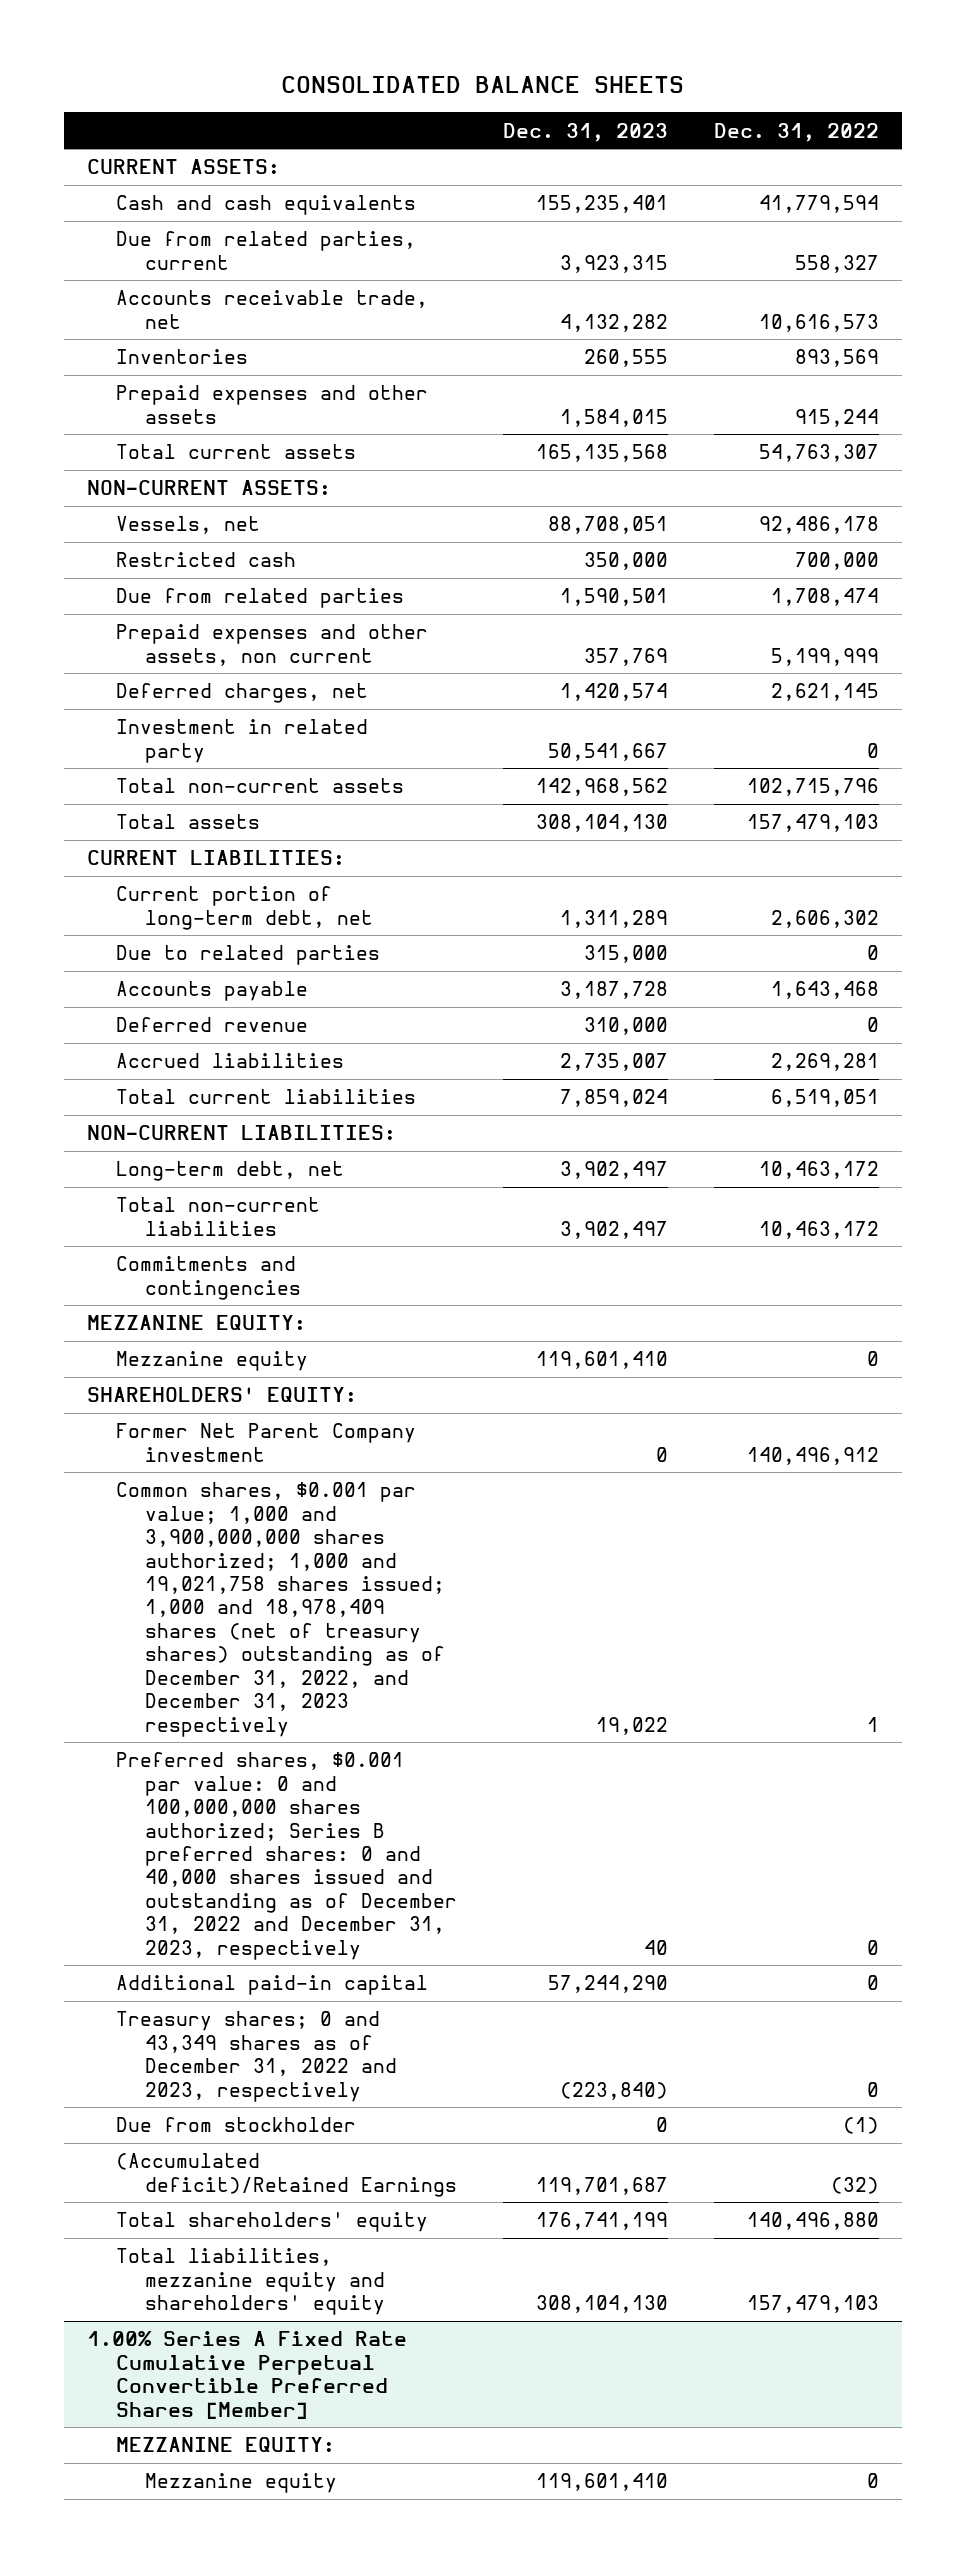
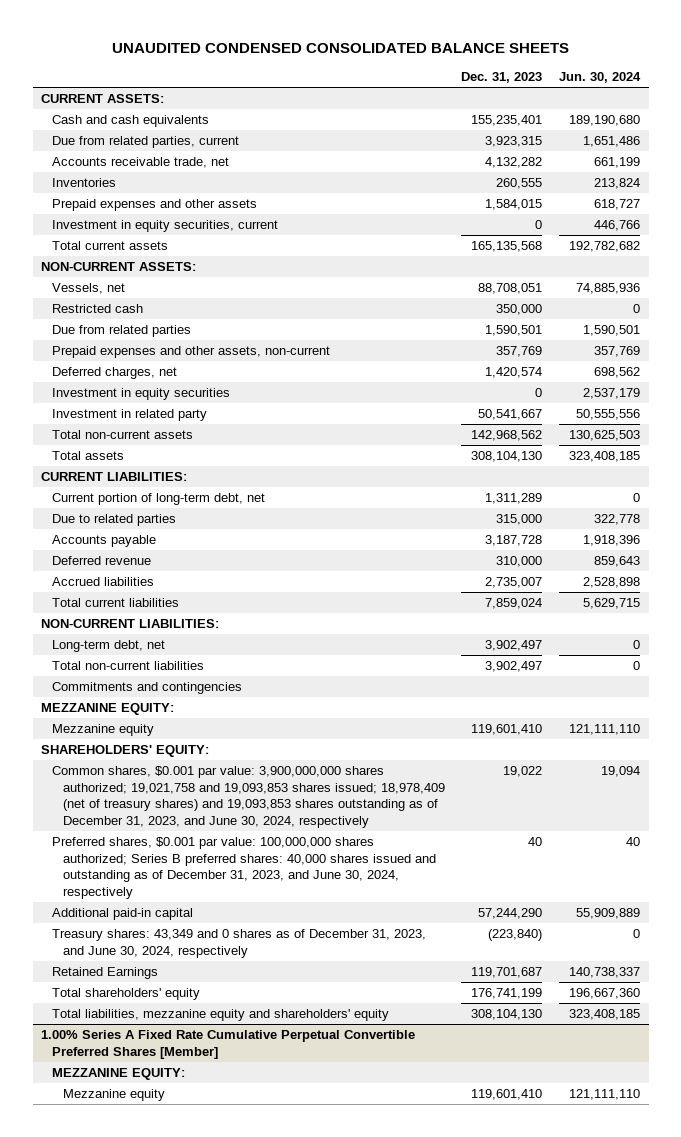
[281,76,685,94] CONSOLIDATED BALANCE SHEETS -> [111,42,569,53] UNAUDITED CONDENSED CONSOLIDATED BALANCE SHEETS
[714,122,880,142] Dec. 31, 2022 -> none
none -> [559,71,642,83] Jun. 30, 2024
none -> [51,220,278,233] Investment in equity securities, current
[115,624,428,666] Prepaid expenses and other assets, non current -> [51,346,330,359] Prepaid expenses and other assets, non-current
none -> [51,388,230,401] Investment in equity securities
[115,1423,416,1462] Former Net Parent Company investment -> none
[115,1482,445,1737] Common shares, $0.001 par value; 1,000 and 3,900,000,000 shares authorized; 1,000 and 19,021,758 shares issued; 1,000 and 18,978,409 shares (net of treasury shares) outstanding as of December 31, 2022, and December 31, 2023 respectively -> [51,766,445,829] Common shares, $0.001 par value: 3,900,000,000 shares authorized; 19,021,758 and 19,093,853 shares issued; 18,978,409 (net of treasury shares) and 19,093,853 shares outstanding as of December 31, 2023, and June 30, 2024, respectively
[115,1752,457,1960] Preferred shares, $0.001 par value: 0 and 100,000,000 shares authorized; Series B preferred shares: 0 and 40,000 shares issued and outstanding as of December 31, 2022 and December 31, 2023, respectively -> [51,837,436,900] Preferred shares, $0.001 par value: 100,000,000 shares authorized; Series B preferred shares: 40,000 shares issued and outstanding as of December 31, 2023, and June 30, 2024, respectively
[115,2117,356,2133] Due from stockholder -> none
[115,2011,397,2102] Treasury shares; 0 and 43,349 shares as of December 31, 2022 and 2023, respectively -> [51,929,426,958] Treasury shares: 43,349 and 0 shares as of December 31, 2023, and June 30, 2024, respectively
[115,2153,457,2197] (Accumulated deficit)/Retained Earnings -> [51,967,158,980] Retained Earnings

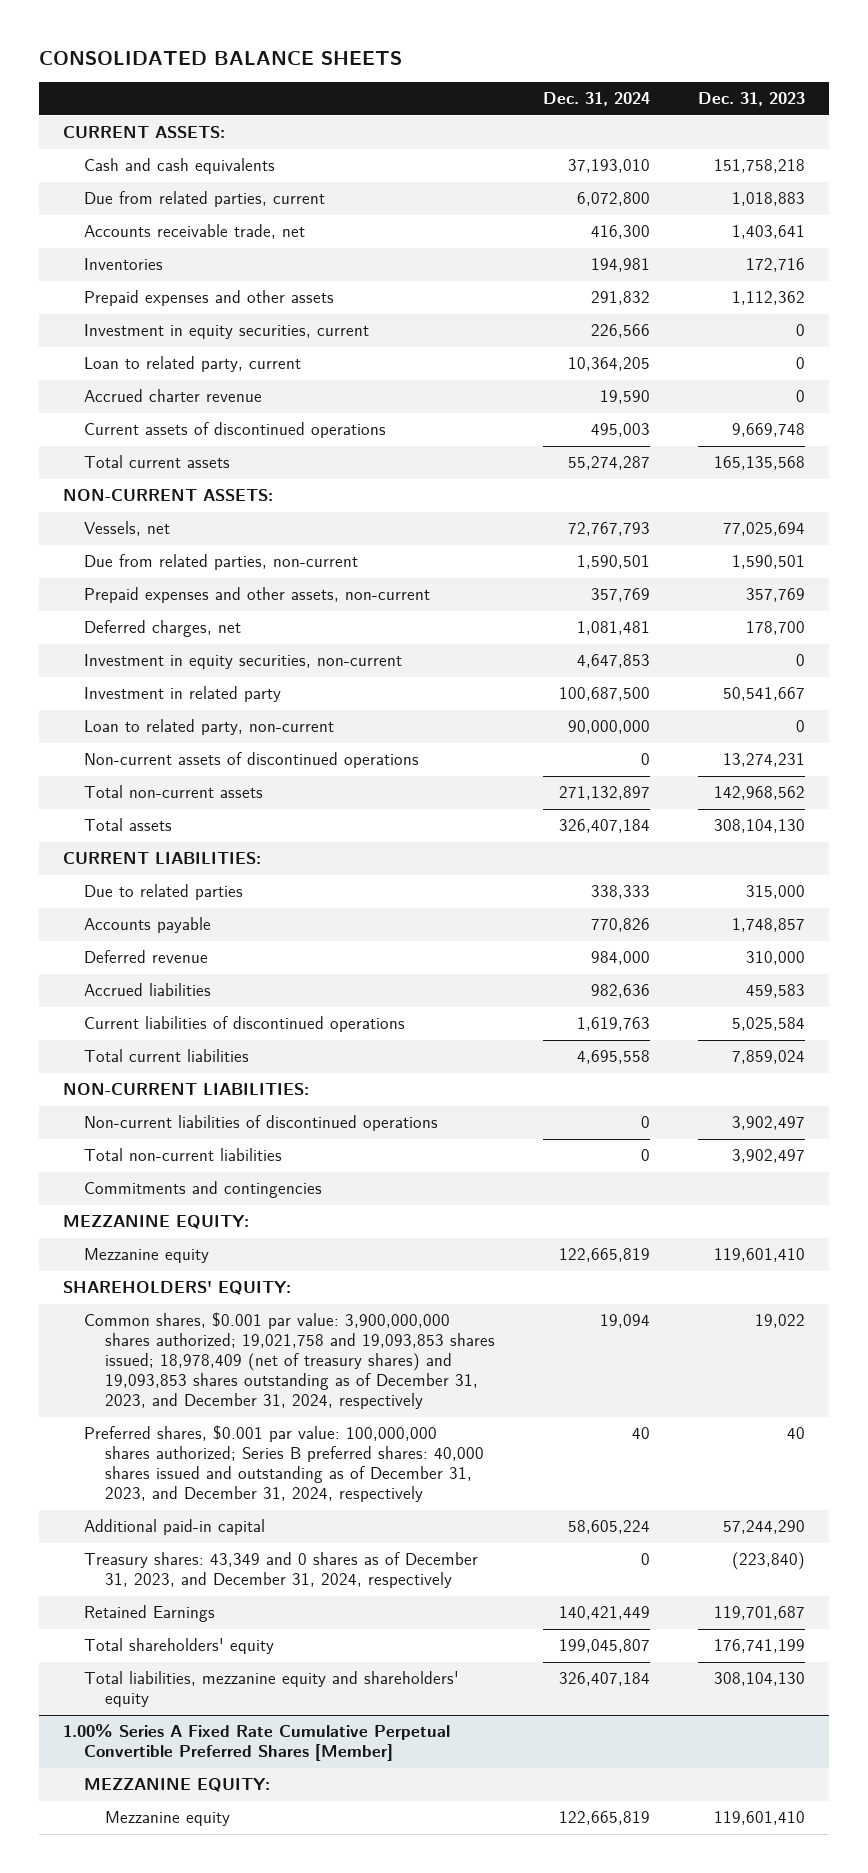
[111,42,569,53] UNAUDITED CONDENSED CONSOLIDATED BALANCE SHEETS -> [38,50,402,65] CONSOLIDATED BALANCE SHEETS
[559,71,642,83] Jun. 30, 2024 -> none
none -> [543,92,651,107] Dec. 31, 2024
[471,115,543,127] 155,235,401 -> [714,159,806,174] 151,758,218
[485,136,543,148] 3,923,315 -> [732,192,806,207] 1,018,883
[485,157,543,169] 4,132,282 -> [732,225,806,240] 1,403,641
[496,178,543,190] 260,555 -> [746,258,806,273] 172,716
[485,199,543,211] 1,584,015 -> [732,291,806,306] 1,112,362
none -> [84,356,302,373] Loan to related party, current
none -> [84,389,263,403] Accrued charter revenue
none -> [84,422,387,439] Current assets of discontinued operations
[51,304,143,314] Restricted cash -> none
[478,283,543,295] 88,708,051 -> [723,522,806,537] 77,025,694
[51,325,191,338] Due from related parties -> [84,554,359,571] Due from related parties, non-current
[485,367,543,379] 1,420,574 -> [746,621,806,636] 178,700
[51,388,230,401] Investment in equity securities -> [84,654,403,670] Investment in equity securities, non-current
none -> [84,719,335,736] Loan to related party, non-current
none -> [84,752,420,769] Non-current assets of discontinued operations
[51,493,265,506] Current portion of long-term debt, net -> none
[485,535,543,547] 3,187,728 -> [732,918,806,933] 1,748,857
[485,577,543,589] 2,735,007 -> [746,984,806,999] 459,583
none -> [84,1016,406,1033] Current liabilities of discontinued operations
[51,640,165,653] Long-term debt, net -> [84,1115,439,1132] Non-current liabilities of discontinued operations
[51,766,445,829] Common shares, $0.001 par value: 3,900,000,000 shares authorized; 19,021,758 and 19,093,853 shares issued; 18,978,409 (net of treasury shares) and 19,093,853 shares outstanding as of December 31, 2023, and June 30, 2024, respectively -> [84,1312,496,1410] Common shares, $0.001 par value: 3,900,000,000 shares authorized; 19,021,758 and 19,093,853 shares issued; 18,978,409 (net of treasury shares) and 19,093,853 shares outstanding as of December 31, 2023, and December 31, 2024, respectively
[51,837,436,900] Preferred shares, $0.001 par value: 100,000,000 shares authorized; Series B preferred shares: 40,000 shares issued and outstanding as of December 31, 2023, and June 30, 2024, respectively -> [84,1425,485,1503] Preferred shares, $0.001 par value: 100,000,000 shares authorized; Series B preferred shares: 40,000 shares issued and outstanding as of December 31, 2023, and December 31, 2024, respectively
[51,929,426,958] Treasury shares: 43,349 and 0 shares as of December 31, 2023, and June 30, 2024, respectively -> [84,1552,479,1589] Treasury shares: 43,349 and 0 shares as of December 31, 2023, and December 31, 2024, respectively

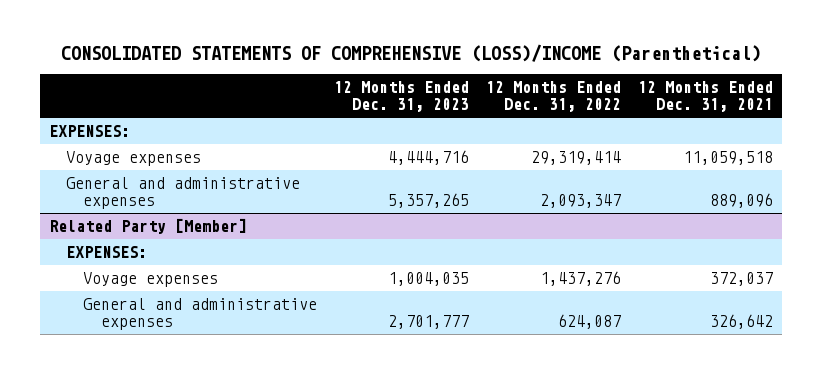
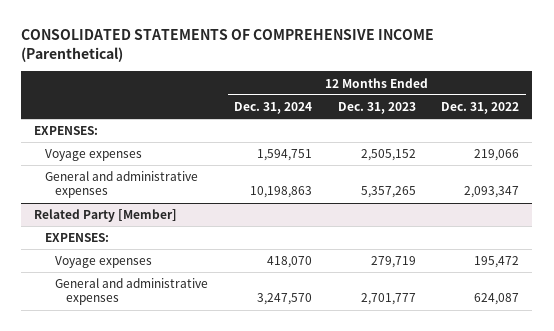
[60,44,761,63] CONSOLIDATED STATEMENTS OF COMPREHENSIVE (LOSS)/INCOME (Parenthetical) -> [21,29,435,63] CONSOLIDATED STATEMENTS OF COMPREHENSIVE INCOME (Parenthetical)
[638,80,774,112] 12 Months Ended Dec. 31, 2021 -> none
none -> [233,101,312,114] Dec. 31, 2024
[388,150,470,166] 4,444,716 -> [360,149,416,162] 2,505,152
[531,151,622,166] 29,319,414 -> [474,149,520,162] 219,066
[388,272,470,287] 1,004,035 -> [370,256,416,269] 279,719
[540,271,622,287] 1,437,276 -> [474,256,520,269] 195,472

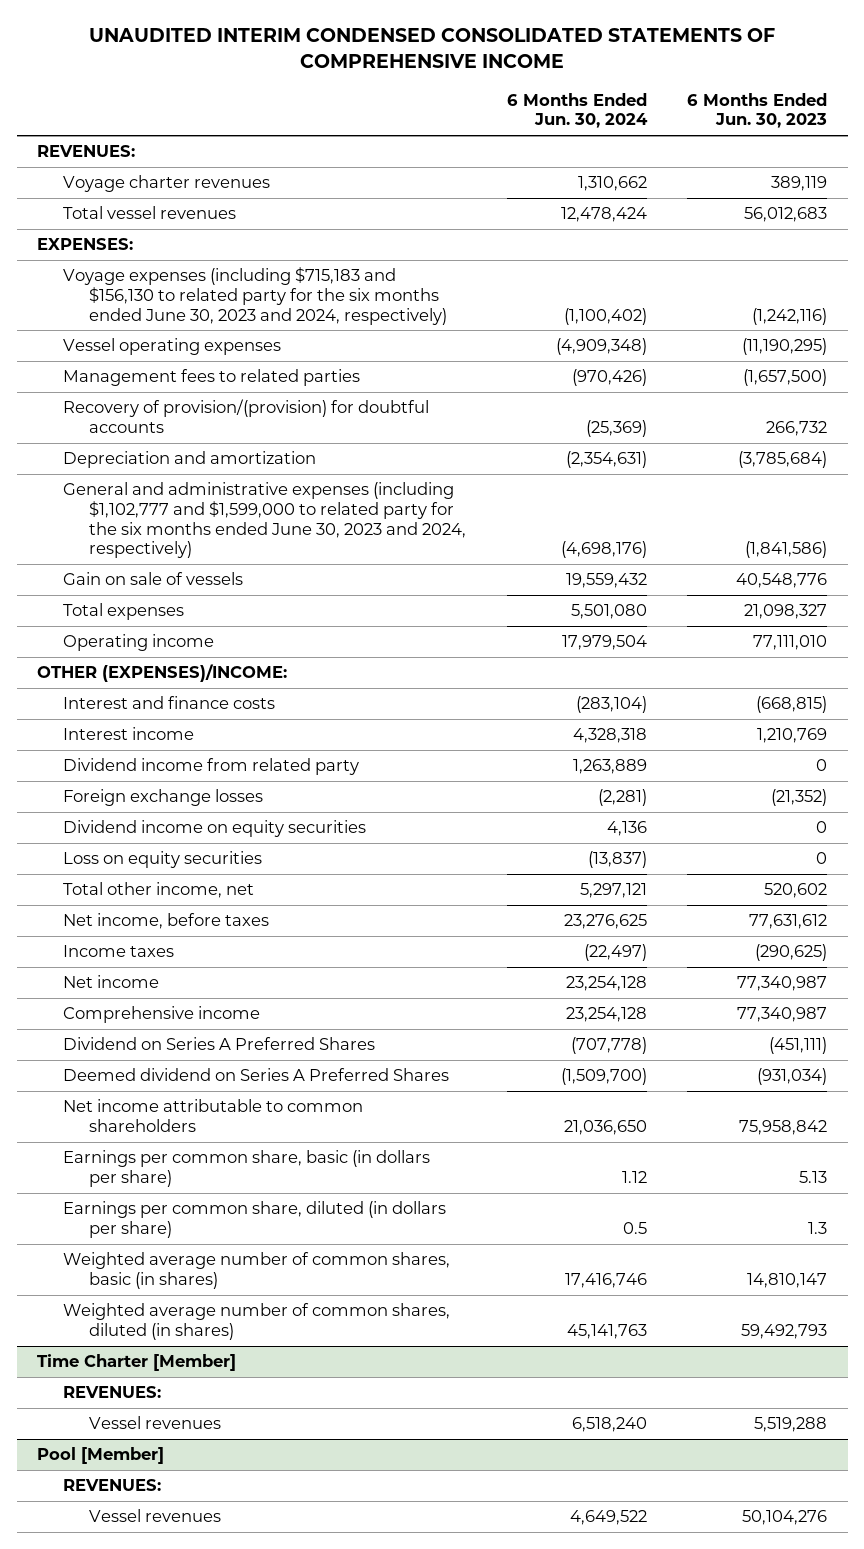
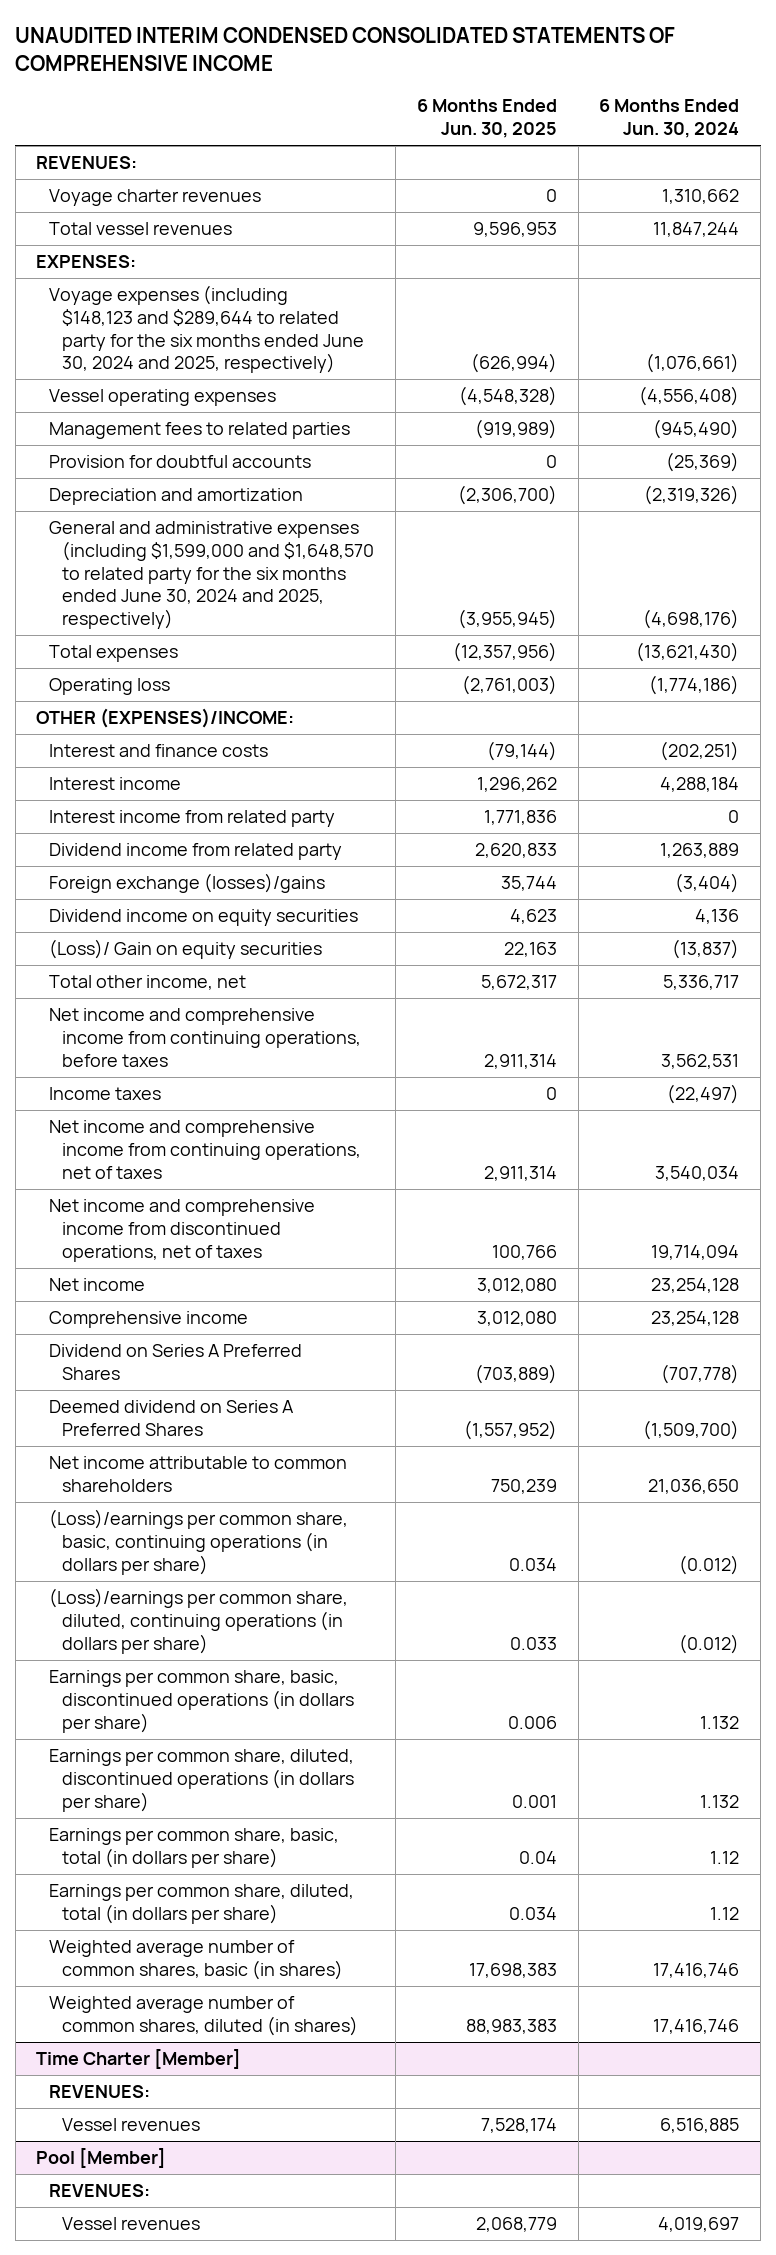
[687,92,828,129] 6 Months Ended Jun. 30, 2023 -> none
none -> [416,99,557,139] 6 Months Ended Jun. 30, 2025
[560,207,647,223] 12,478,424 -> [653,222,740,238] 11,847,244
[63,572,244,586] Gain on sale of vessels -> none
[63,267,448,325] Voyage expenses (including $715,183 and $156,130 to related party for the six months ended June 30, 2023 and 2024, respectively) -> [49,285,365,374] Voyage expenses (including $148,123 and $289,644 to related party for the six months ended June 30, 2024 and 2025, respectively)
[563,307,647,325] (1,100,402) -> [646,353,740,374] (1,076,661)
[555,338,647,356] (4,909,348) -> [639,386,740,407] (4,556,408)
[571,369,647,387] (970,426) -> [653,419,740,440] (945,490)
[63,399,430,434] Recovery of provision/(provision) for doubtful accounts -> [49,455,312,469] Provision for doubtful accounts
[565,451,647,469] (2,354,631) -> [644,485,740,506] (2,319,326)
[63,482,467,559] General and administrative expenses (including $1,102,777 and $1,599,000 to related party for the six months ended June 30, 2023 and 2024, respectively) -> [49,521,375,630] General and administrative expenses (including $1,599,000 and $1,648,570 to related party for the six months ended June 30, 2024 and 2025, respectively)
[570,604,647,620] 5,501,080 -> [636,642,740,663] (13,621,430)
[63,634,215,652] Operating income -> [49,678,171,696] Operating loss
[561,635,647,651] 17,979,504 -> [649,675,740,696] (1,774,186)
[575,696,647,714] (283,104) -> [660,741,740,762] (202,251)
[572,728,647,744] 4,328,318 -> [660,777,740,793] 4,288,184
none -> [49,810,336,828] Interest income from related party
[63,789,264,807] Foreign exchange losses -> [49,873,326,894] Foreign exchange (losses)/gains
[597,789,647,807] (2,281) -> [675,873,740,894] (3,404)
[63,851,263,869] Loss on equity securities -> [49,939,323,960] (Loss)/ Gain on equity securities
[579,883,647,899] 5,297,121 -> [663,975,740,991] 5,336,717
[63,913,270,930] Net income, before taxes -> [49,1008,362,1067] Net income and comprehensive income from continuing operations, before taxes
[563,914,647,930] 23,276,625 -> [661,1053,740,1069] 3,562,531
none -> [49,1120,362,1179] Net income and comprehensive income from continuing operations, net of taxes
none -> [49,1199,316,1262] Net income and comprehensive income from discontinued operations, net of taxes
none -> [49,1509,349,1575] (Loss)/earnings per common share, basic, continuing operations (in dollars per share)
none -> [49,1588,349,1654] (Loss)/earnings per common share, diluted, continuing operations (in dollars per share)
none -> [49,1670,355,1733] Earnings per common share, basic, discontinued operations (in dollars per share)
none -> [49,1749,355,1812] Earnings per common share, diluted, discontinued operations (in dollars per share)
[63,1150,431,1188] Earnings per common share, basic (in dollars per share) -> [49,1828,340,1868] Earnings per common share, basic, total (in dollars per share)
[63,1201,447,1239] Earnings per common share, diluted (in dollars per share) -> [49,1884,355,1924] Earnings per common share, diluted, total (in dollars per share)
[622,1222,647,1235] 0.5 -> [710,1906,740,1920] 1.12
[566,1324,647,1340] 45,141,763 -> [653,2018,740,2034] 17,416,746
[571,1417,647,1433] 6,518,240 -> [660,2118,740,2134] 6,516,885
[569,1510,647,1526] 4,649,522 -> [658,2217,740,2233] 4,019,697

